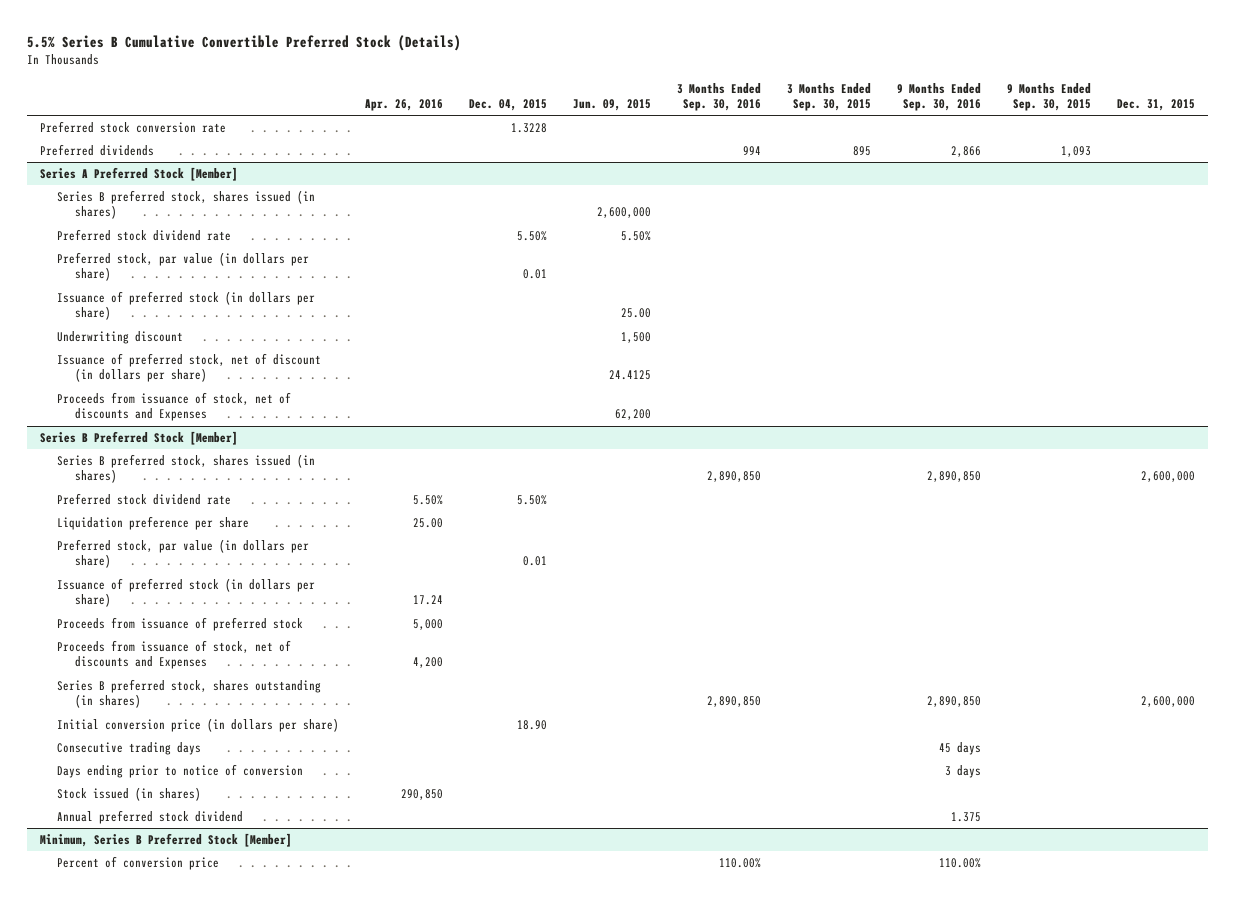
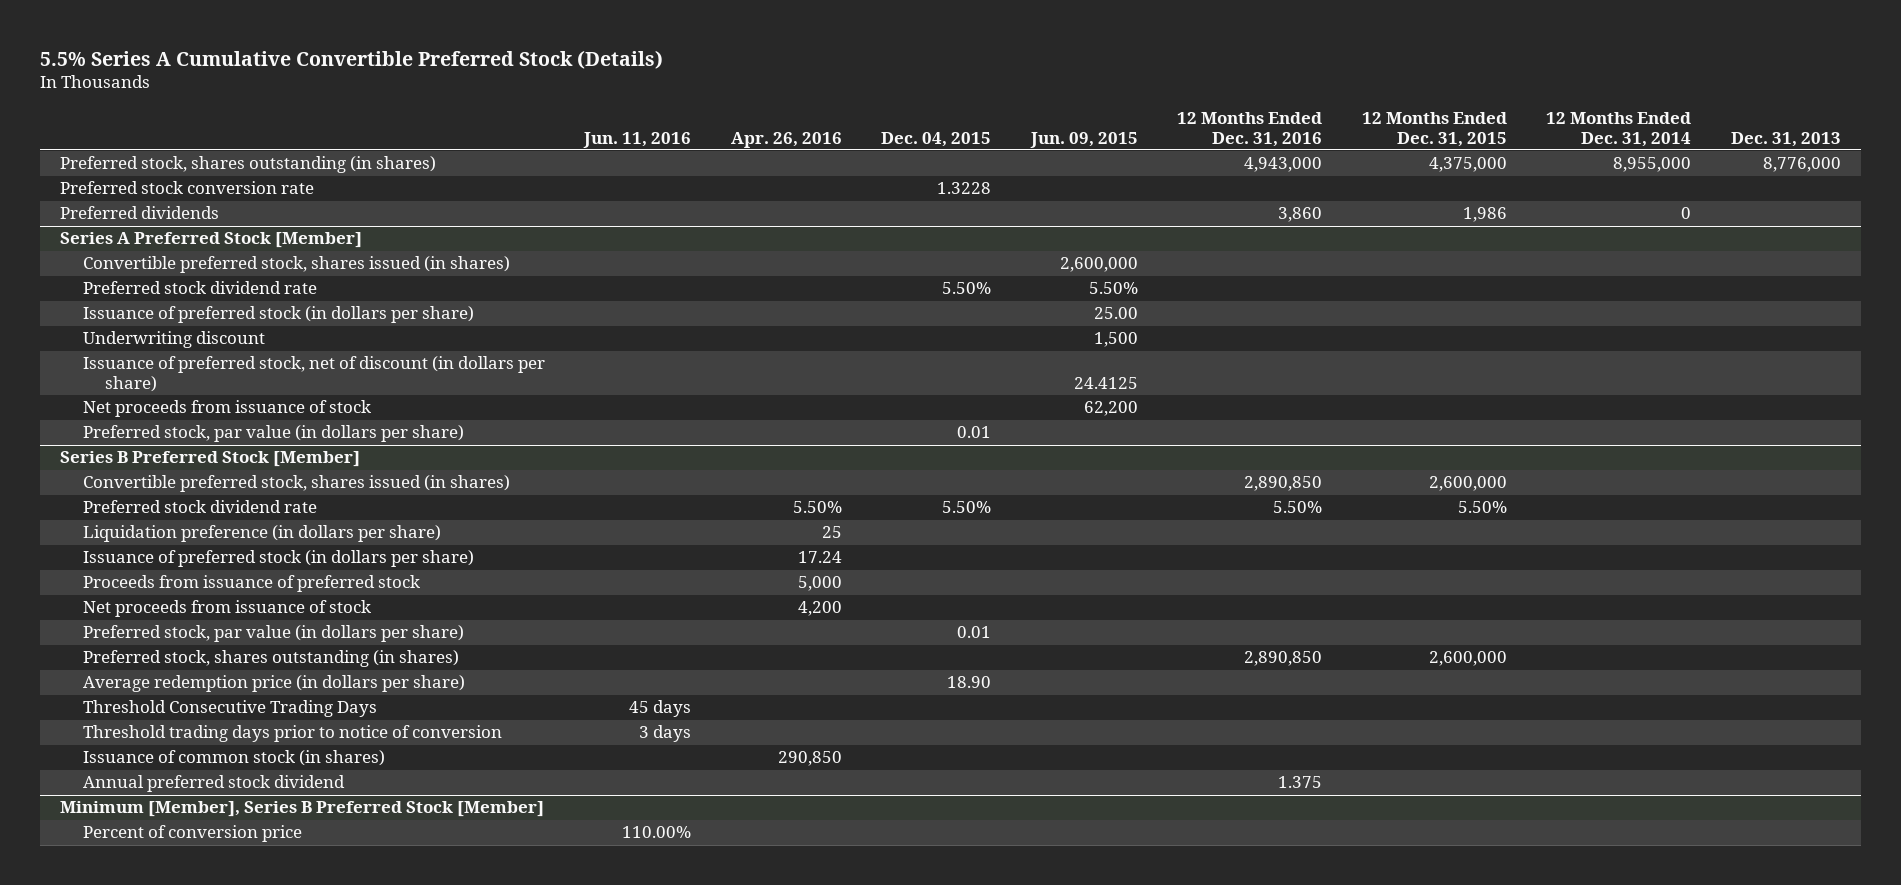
[27,35,462,52] 5.5% Series B Cumulative Convertible Preferred Stock (Details) -> [39,49,663,69] 5.5% Series A Cumulative Convertible Preferred Stock (Details)
[677,82,762,112] 3 Months Ended Sep. 30, 2016 -> none
[787,82,872,112] 3 Months Ended Sep. 30, 2015 -> none
[897,82,982,112] 9 Months Ended Sep. 30, 2016 -> none
[1007,82,1092,112] 9 Months Ended Sep. 30, 2015 -> none
[1117,99,1196,112] Dec. 31, 2015 -> none
none -> [583,131,692,148] Jun. 11, 2016
none -> [1177,111,1323,147] 12 Months Ended Dec. 31, 2016
none -> [1361,111,1507,147] 12 Months Ended Dec. 31, 2015
none -> [1546,111,1692,147] 12 Months Ended Dec. 31, 2014
none -> [1730,131,1841,147] Dec. 31, 2013
none -> [59,156,436,174] Preferred stock, shares outstanding (in shares)
[57,190,316,220] Series B preferred stock, shares issued (in shares) -> [82,256,510,274] Convertible preferred stock, shares issued (in shares)
[57,392,292,422] Proceeds from issuance of stock, net of discounts and Expenses -> [82,400,371,418] Net proceeds from issuance of stock
[57,252,310,282] Preferred stock, par value (in dollars per share) -> [82,425,464,443] Preferred stock, par value (in dollars per share)
[57,454,316,484] Series B preferred stock, shares issued (in shares) -> [82,475,510,493] Convertible preferred stock, shares issued (in shares)
[57,516,250,531] Liquidation preference per share -> [82,525,441,543] Liquidation preference (in dollars per share)
[413,518,444,529] 25.00 -> [821,526,842,539] 25
[57,640,292,670] Proceeds from issuance of stock, net of discounts and Expenses -> [82,600,371,618] Net proceeds from issuance of stock
[57,539,310,569] Preferred stock, par value (in dollars per share) -> [82,625,464,643] Preferred stock, par value (in dollars per share)
[57,679,322,709] Series B preferred stock, shares outstanding (in shares) -> [82,650,459,668] Preferred stock, shares outstanding (in shares)
[57,718,340,733] Initial conversion price (in dollars per share) -> [82,675,465,693] Average redemption price (in dollars per share)
[57,742,202,756] Consecutive trading days -> [82,700,377,718] Threshold Consecutive Trading Days
[57,764,304,779] Days ending prior to notice of conversion -> [82,725,502,743] Threshold trading days prior to notice of conversion
[57,787,202,802] Stock issued (in shares) -> [82,750,385,767] Issuance of common stock (in shares)
[40,833,293,848] Minimum, Series B Preferred Stock [Member] -> [59,801,544,818] Minimum [Member], Series B Preferred Stock [Member]

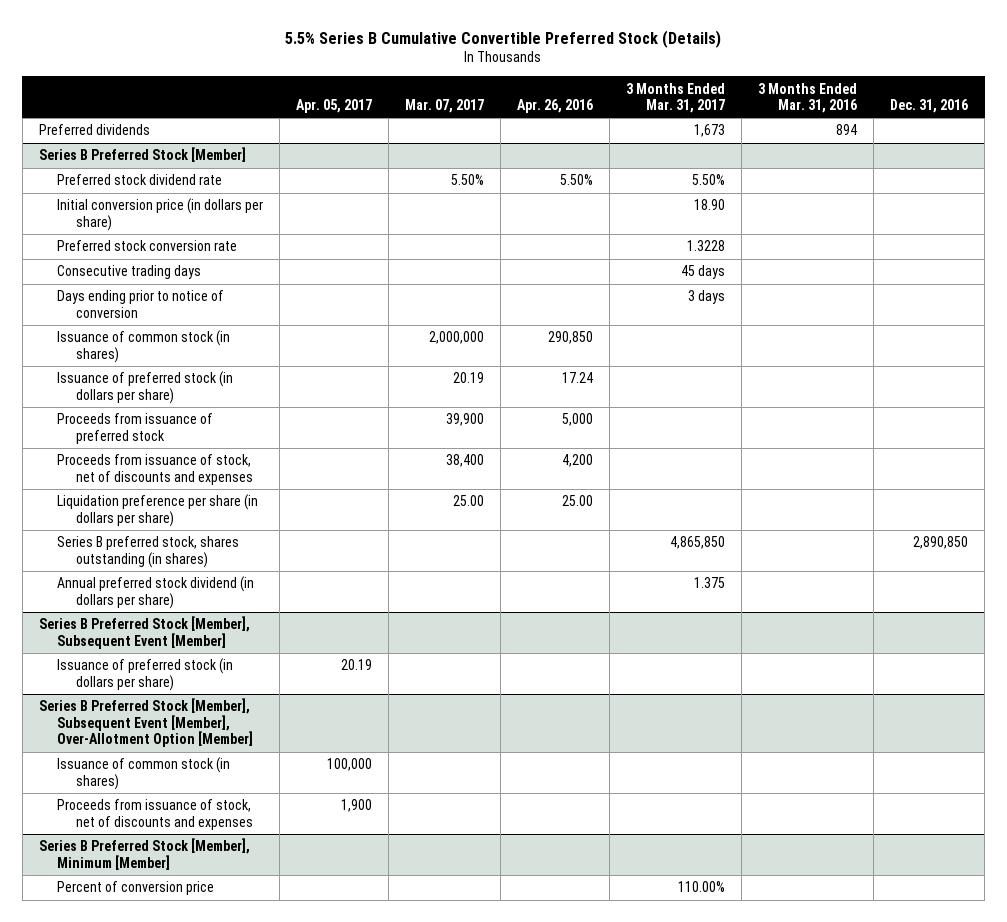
[39,49,663,69] 5.5% Series A Cumulative Convertible Preferred Stock (Details) -> [285,29,722,48] 5.5% Series B Cumulative Convertible Preferred Stock (Details)
[583,131,692,148] Jun. 11, 2016 -> none
[881,131,992,147] Dec. 04, 2015 -> none
[1029,131,1138,148] Jun. 09, 2015 -> none
[1177,111,1323,147] 12 Months Ended Dec. 31, 2016 -> none
[1361,111,1507,147] 12 Months Ended Dec. 31, 2015 -> none
[1546,111,1692,147] 12 Months Ended Dec. 31, 2014 -> none
[1730,131,1841,147] Dec. 31, 2013 -> none
none -> [296,98,373,113] Apr. 05, 2017
none -> [405,98,485,113] Mar. 07, 2017
none -> [626,82,726,113] 3 Months Ended Mar. 31, 2017
none -> [758,82,858,113] 3 Months Ended Mar. 31, 2016
none -> [890,98,969,113] Dec. 31, 2016
[59,156,436,174] Preferred stock, shares outstanding (in shares) -> none
[59,181,314,195] Preferred stock conversion rate -> none
[59,232,362,249] Series A Preferred Stock [Member] -> none
[82,256,510,274] Convertible preferred stock, shares issued (in shares) -> none
[82,281,317,295] Preferred stock dividend rate -> none
[82,306,474,324] Issuance of preferred stock (in dollars per share) -> none
[82,331,265,349] Underwriting discount -> none
[82,356,545,393] Issuance of preferred stock, net of discount (in dollars per share) -> none
[82,400,371,418] Net proceeds from issuance of stock -> none
[82,425,464,443] Preferred stock, par value (in dollars per share) -> none
[82,475,510,493] Convertible preferred stock, shares issued (in shares) -> none
[82,525,441,543] Liquidation preference (in dollars per share) -> none
none -> [57,198,264,231] Initial conversion price (in dollars per share)
none -> [57,240,238,252] Preferred stock conversion rate
none -> [57,265,202,280] Consecutive trading days
none -> [57,290,225,318] Days ending prior to notice of conversion
[82,750,385,767] Issuance of common stock (in shares) -> [57,330,231,363] Issuance of common stock (in shares)
[82,625,464,643] Preferred stock, par value (in dollars per share) -> none
[82,675,465,693] Average redemption price (in dollars per share) -> none
[82,700,377,718] Threshold Consecutive Trading Days -> none
[82,725,502,743] Threshold trading days prior to notice of conversion -> none
[82,600,371,618] Net proceeds from issuance of stock -> [57,454,253,485] Proceeds from issuance of stock, net of discounts and expenses
none -> [57,494,259,527] Liquidation preference per share (in dollars per share)
[82,650,459,668] Preferred stock, shares outstanding (in shares) -> [57,536,240,568] Series B preferred stock, shares outstanding (in shares)
[82,775,345,793] Annual preferred stock dividend -> [57,576,255,609] Annual preferred stock dividend (in dollars per share)
none -> [38,616,250,649] Series B Preferred Stock [Member], Subsequent Event [Member]
none -> [57,658,234,691] Issuance of preferred stock (in dollars per share)
none -> [38,698,254,748] Series B Preferred Stock [Member], Subsequent Event [Member], Over-Allotment Option [Member]
none -> [57,757,231,790] Issuance of common stock (in shares)
none -> [57,799,253,830] Proceeds from issuance of stock, net of discounts and expenses
[59,801,544,818] Minimum [Member], Series B Preferred Stock [Member] -> [38,838,250,870] Series B Preferred Stock [Member], Minimum [Member]

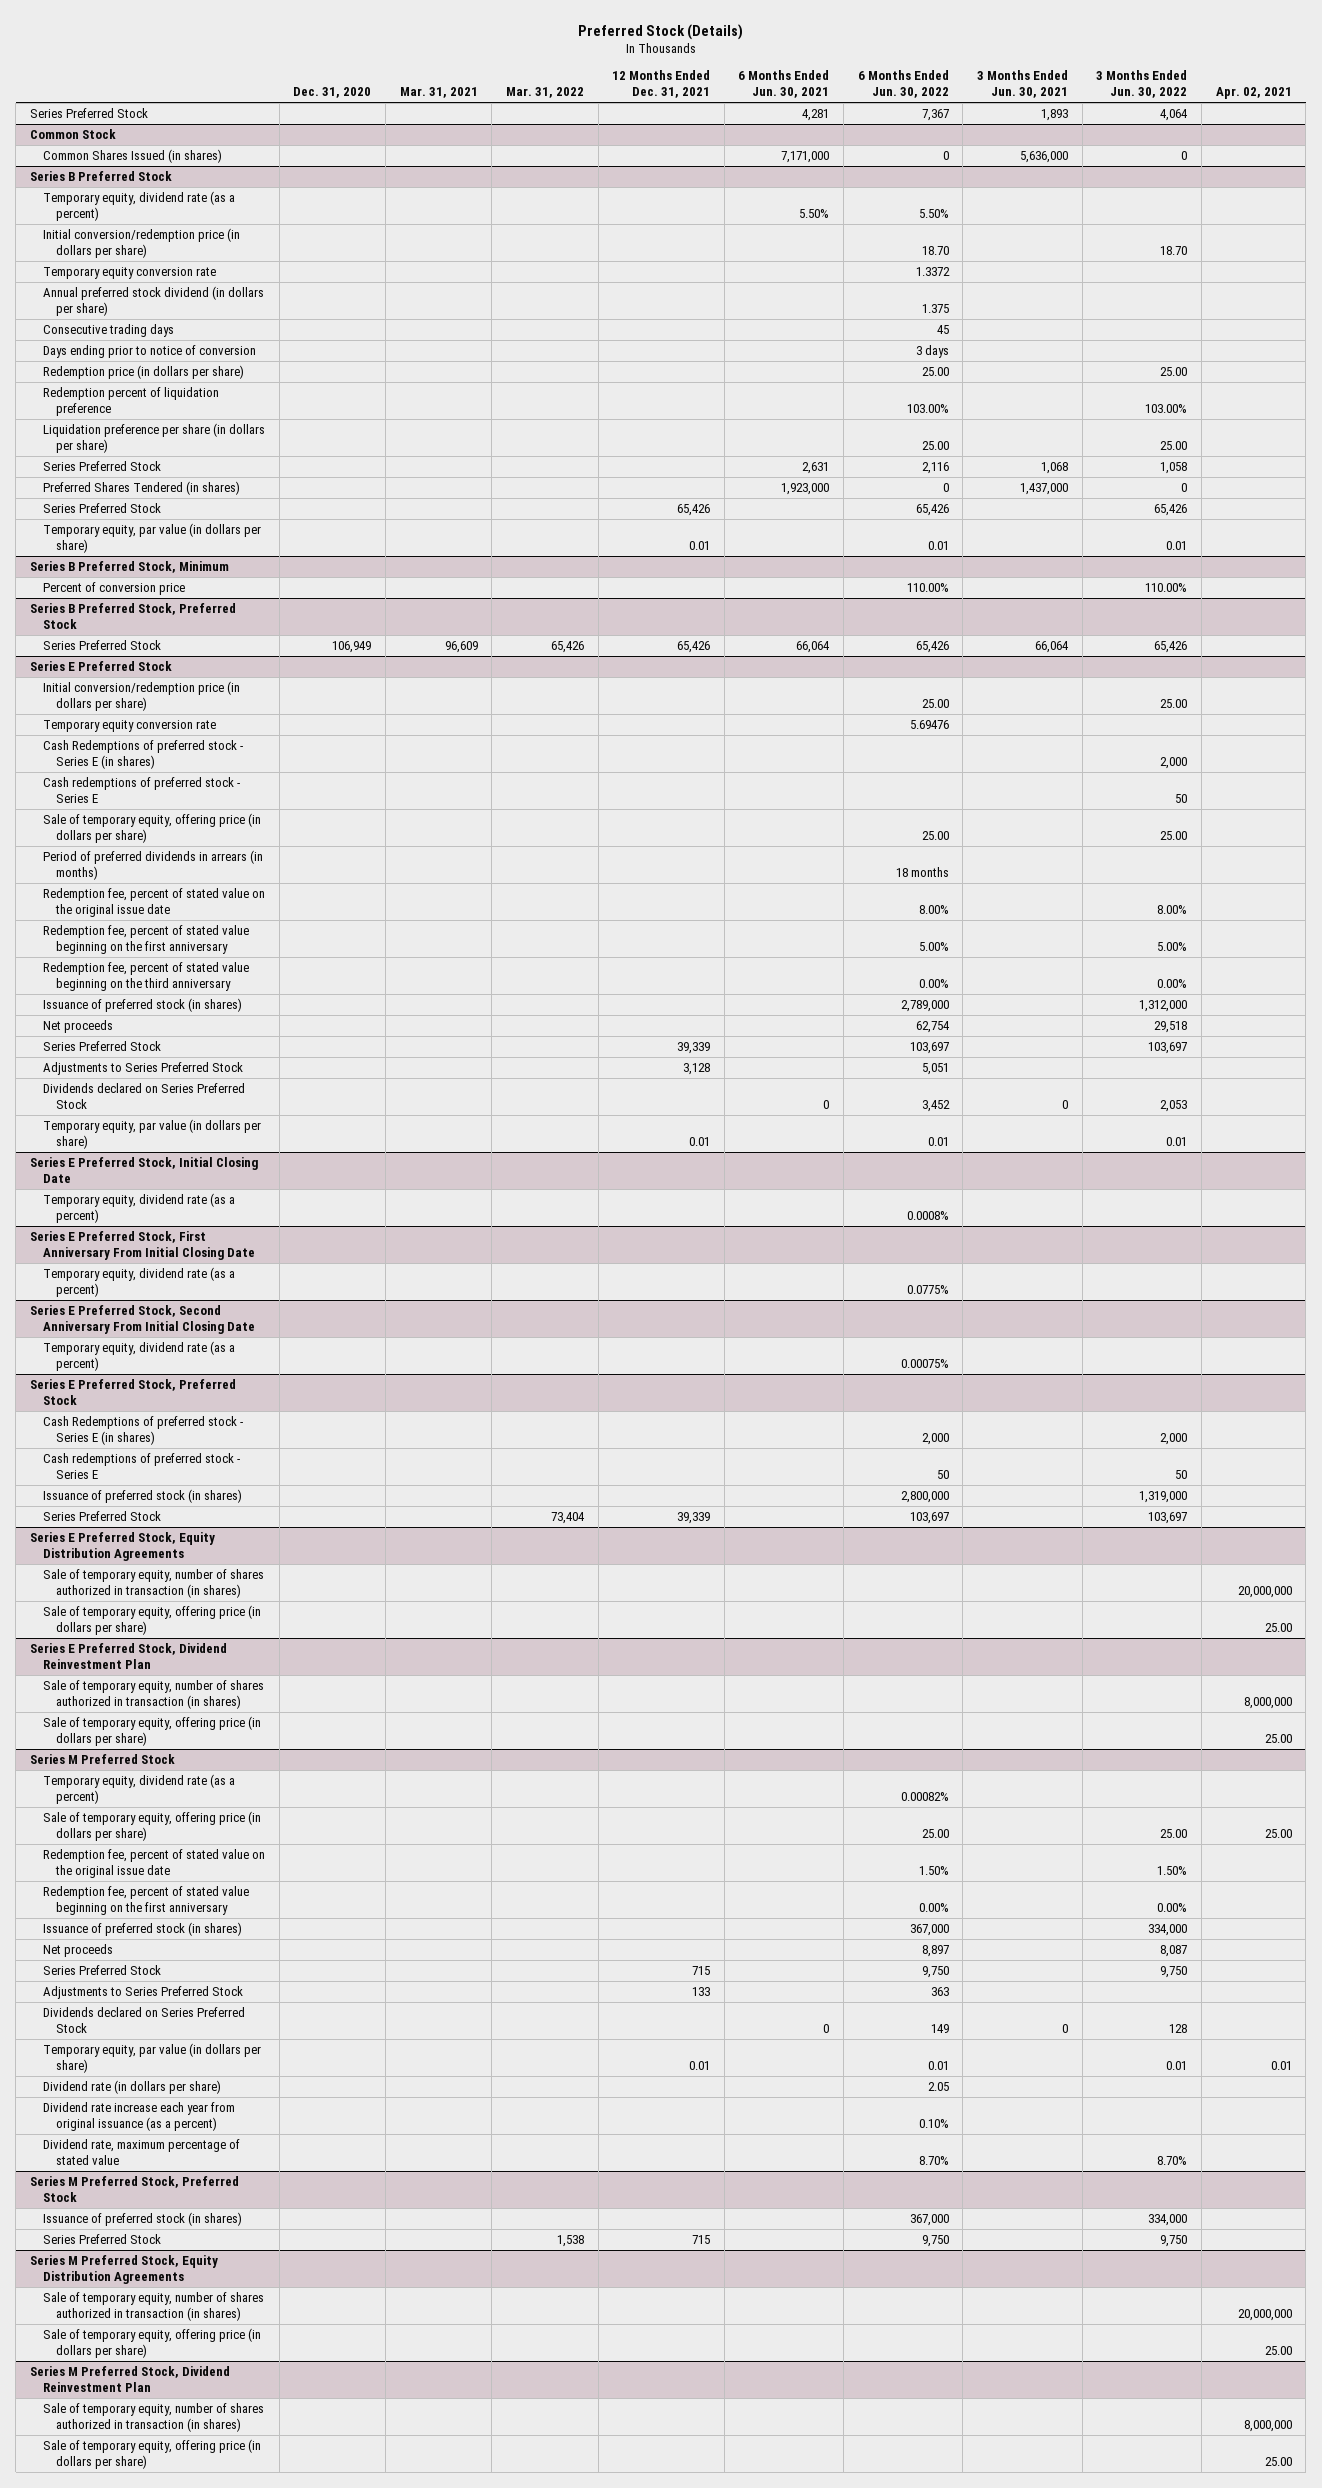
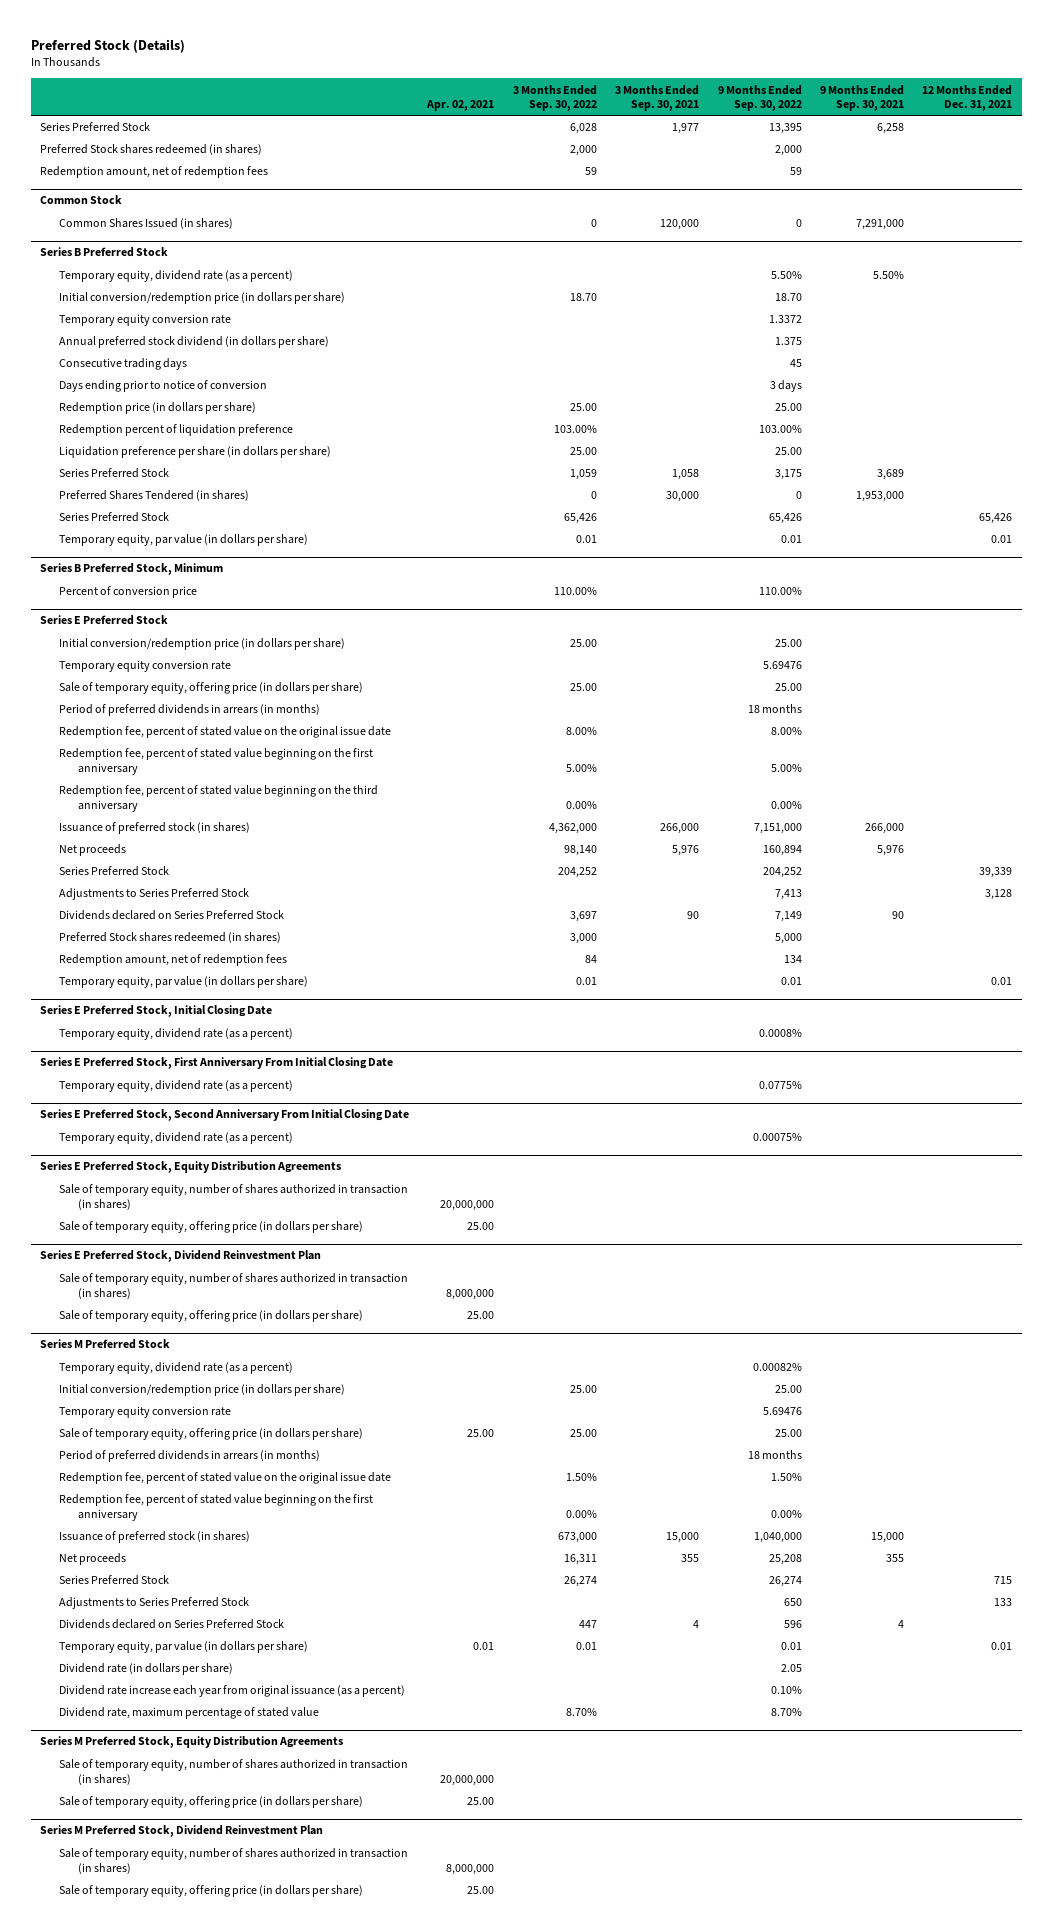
[293,87,372,99] Dec. 31, 2020 -> none
[399,87,478,99] Mar. 31, 2021 -> none
[505,87,584,99] Mar. 31, 2022 -> none
[738,70,830,99] 6 Months Ended Jun. 30, 2021 -> none
[857,70,949,99] 6 Months Ended Jun. 30, 2022 -> none
[977,70,1069,99] 3 Months Ended Jun. 30, 2021 -> none
[1096,70,1188,99] 3 Months Ended Jun. 30, 2022 -> none
none -> [512,84,597,112] 3 Months Ended Sep. 30, 2022
none -> [615,84,700,112] 3 Months Ended Sep. 30, 2021
none -> [717,84,802,112] 9 Months Ended Sep. 30, 2022
none -> [819,84,904,112] 9 Months Ended Sep. 30, 2021
none -> [39,144,262,156] Preferred Stock shares redeemed (in shares)
none -> [39,166,268,179] Redemption amount, net of redemption fees
[29,602,236,629] Series B Preferred Stock, Preferred Stock -> none
[43,639,162,650] Series Preferred Stock -> none
[43,739,244,769] Cash Redemptions of preferred stock - Series E (in shares) -> none
[43,776,241,803] Cash redemptions of preferred stock - Series E -> none
none -> [58,932,281,944] Preferred Stock shares redeemed (in shares)
none -> [58,954,287,967] Redemption amount, net of redemption fees
[29,1378,236,1405] Series E Preferred Stock, Preferred Stock -> none
[43,1415,244,1445] Cash Redemptions of preferred stock - Series E (in shares) -> none
[43,1452,241,1479] Cash redemptions of preferred stock - Series E -> none
[43,1488,243,1503] Issuance of preferred stock (in shares) -> none
[43,1510,162,1521] Series Preferred Stock -> none
none -> [58,1384,345,1397] Initial conversion/redemption price (in dollars per share)
none -> [58,1406,231,1419] Temporary equity conversion rate
none -> [58,1450,320,1463] Period of preferred dividends in arrears (in months)
[29,2175,239,2202] Series M Preferred Stock, Preferred Stock -> none
[43,2211,243,2226] Issuance of preferred stock (in shares) -> none
[43,2233,162,2244] Series Preferred Stock -> none

